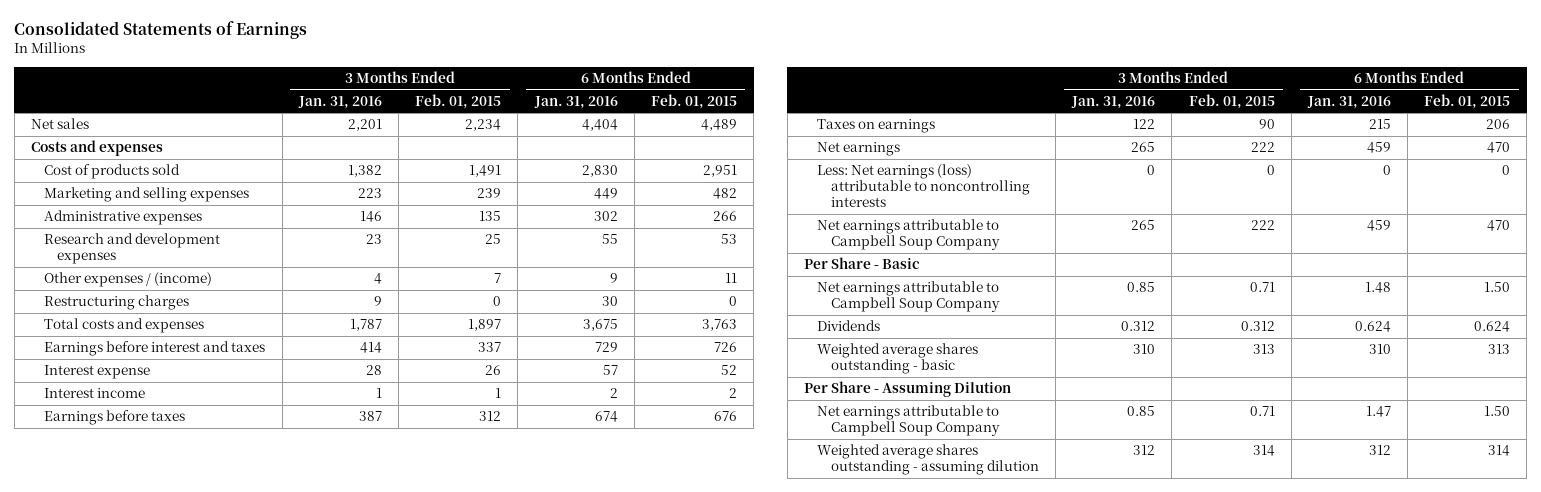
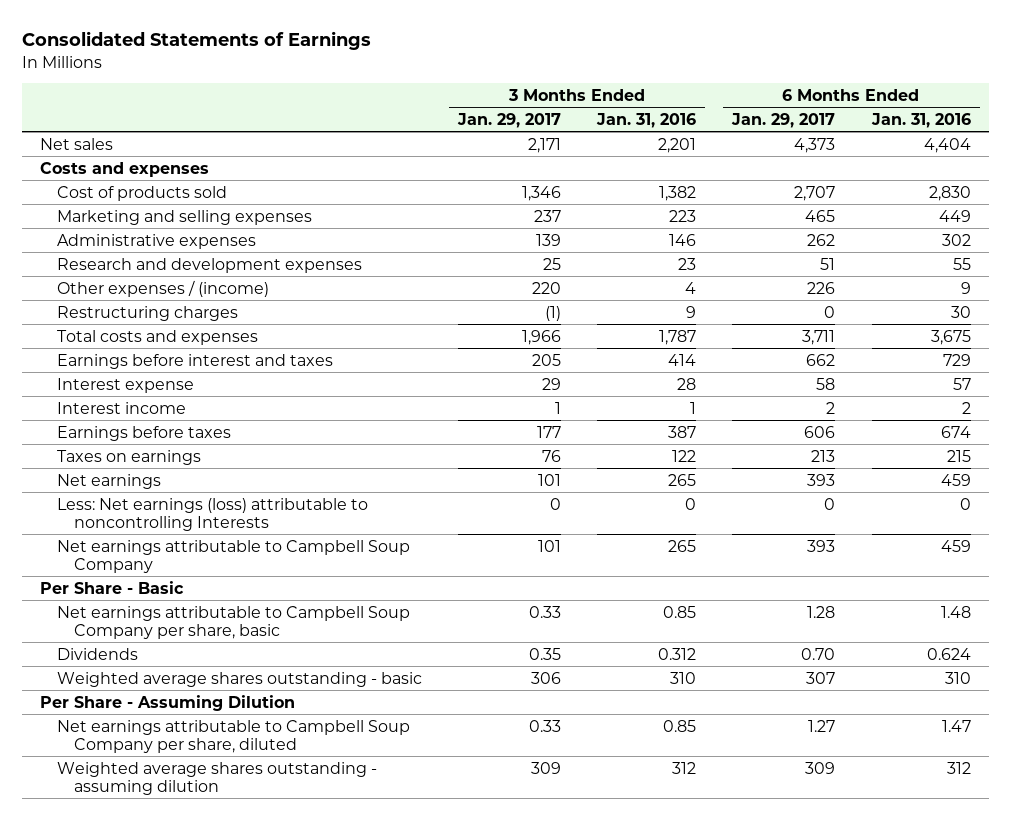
[415,93,502,109] Feb. 01, 2015 -> none
[650,93,737,109] Feb. 01, 2015 -> none
none -> [456,112,561,128] Jan. 29, 2017
none -> [731,112,836,128] Jan. 29, 2017
[817,164,1030,208] Less: Net earnings (loss) attributable to noncontrolling interests -> [56,497,368,531] Less: Net earnings (loss) attributable to noncontrolling Interests
[817,281,1000,313] Net earnings attributable to Campbell Soup Company -> [56,605,410,639] Net earnings attributable to Campbell Soup Company per share, basic
[817,405,1000,437] Net earnings attributable to Campbell Soup Company -> [56,719,410,753] Net earnings attributable to Campbell Soup Company per share, diluted

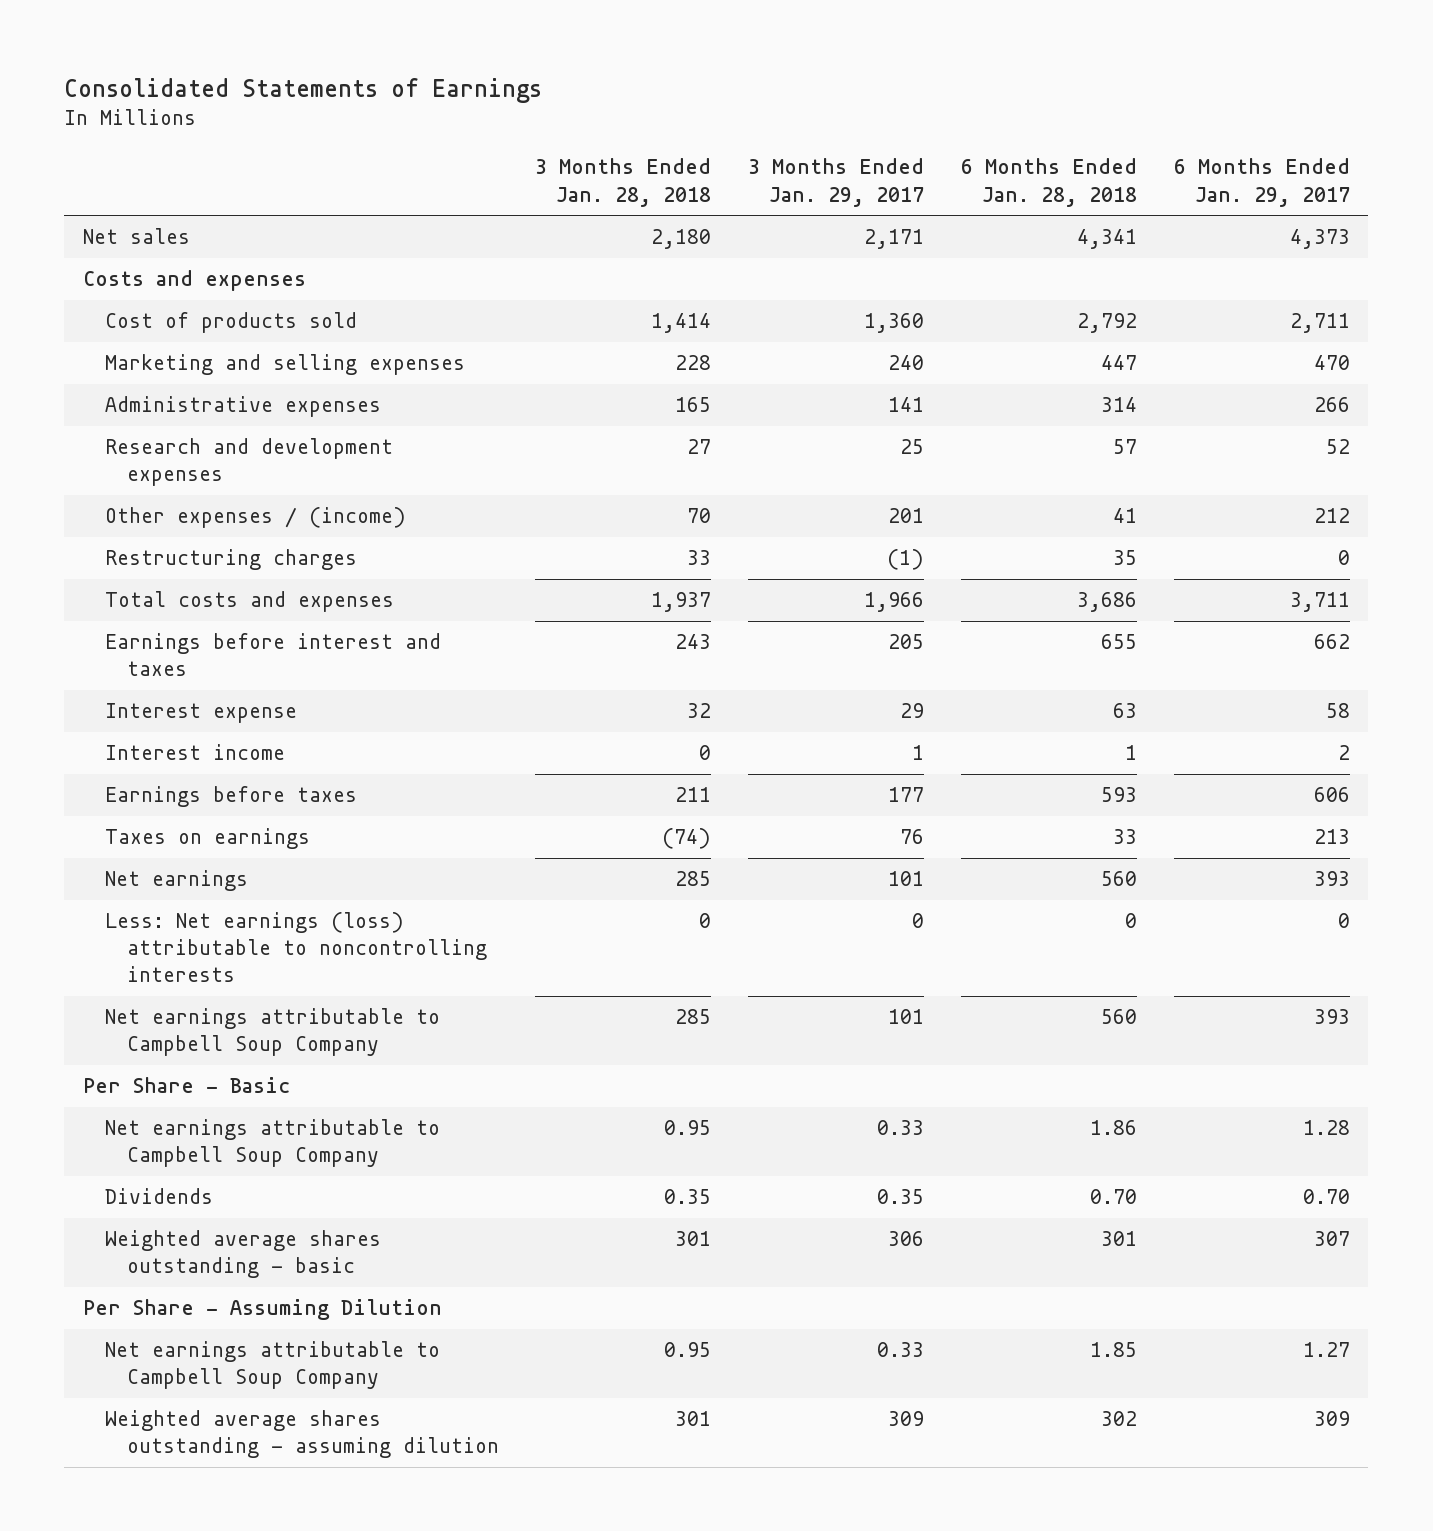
[596,112,697,128] Jan. 31, 2016 -> none
[870,112,971,128] Jan. 31, 2016 -> none
none -> [535,158,712,207] 3 Months Ended Jan. 28, 2018
none -> [960,158,1137,207] 6 Months Ended Jan. 28, 2018
[521,185,561,201] 1,346 -> [864,312,925,333] 1,360
[794,185,836,201] 2,707 -> [1289,312,1350,333] 2,711
[533,209,561,222] 237 -> [888,354,925,370] 240
[805,209,836,222] 465 -> [1313,354,1350,370] 470
[535,233,561,246] 139 -> [888,396,925,412] 141
[807,233,836,246] 262 -> [1313,396,1350,412] 266
[820,257,836,270] 51 -> [1325,438,1350,454] 52
[531,281,561,294] 220 -> [888,507,925,523] 201
[807,281,836,294] 226 -> [1313,507,1350,523] 212
[56,497,368,531] Less: Net earnings (loss) attributable to noncontrolling Interests -> [104,911,487,983] Less: Net earnings (loss) attributable to noncontrolling interests
[56,605,410,639] Net earnings attributable to Campbell Soup Company per share, basic -> [104,1118,440,1168] Net earnings attributable to Campbell Soup Company
[56,719,410,753] Net earnings attributable to Campbell Soup Company per share, diluted -> [104,1340,440,1390] Net earnings attributable to Campbell Soup Company

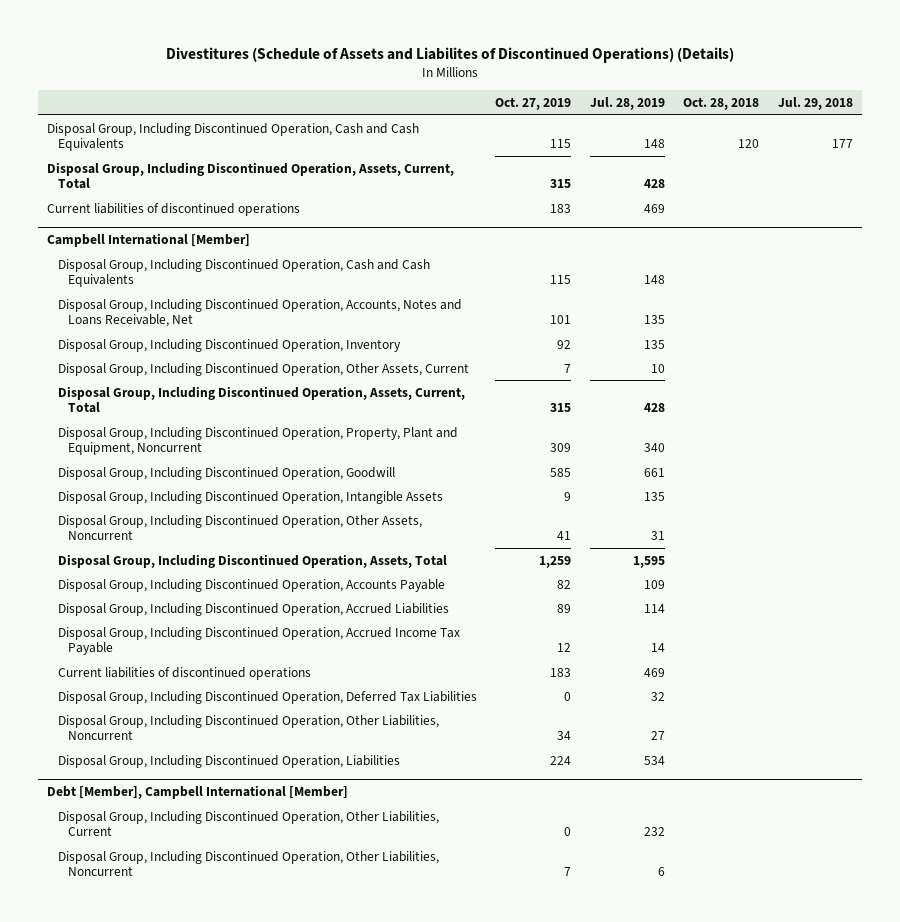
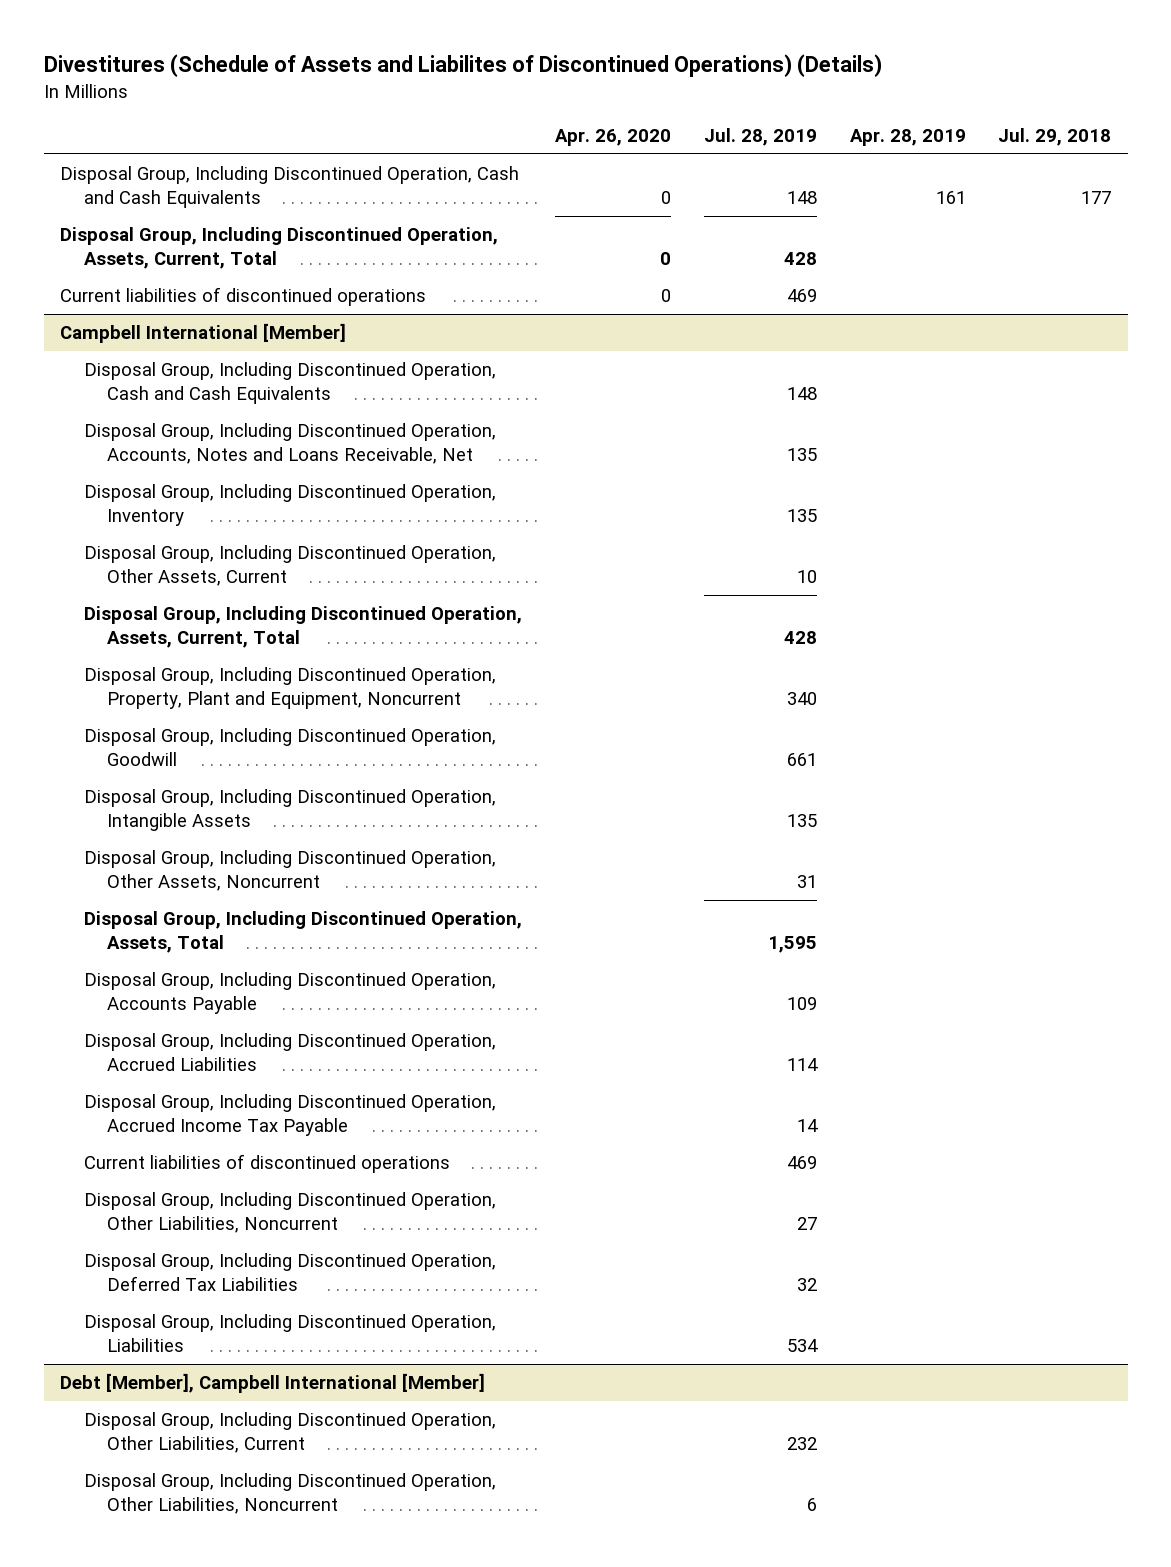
[495,96,572,110] Oct. 27, 2019 -> none
[683,96,760,110] Oct. 28, 2018 -> none
none -> [554,128,671,146] Apr. 26, 2020
none -> [849,128,966,146] Apr. 28, 2019
[57,690,477,704] Disposal Group, Including Discontinued Operation, Deferred Tax Liabilities -> [83,1253,496,1292] Disposal Group, Including Discontinued Operation, Deferred Tax Liabilities

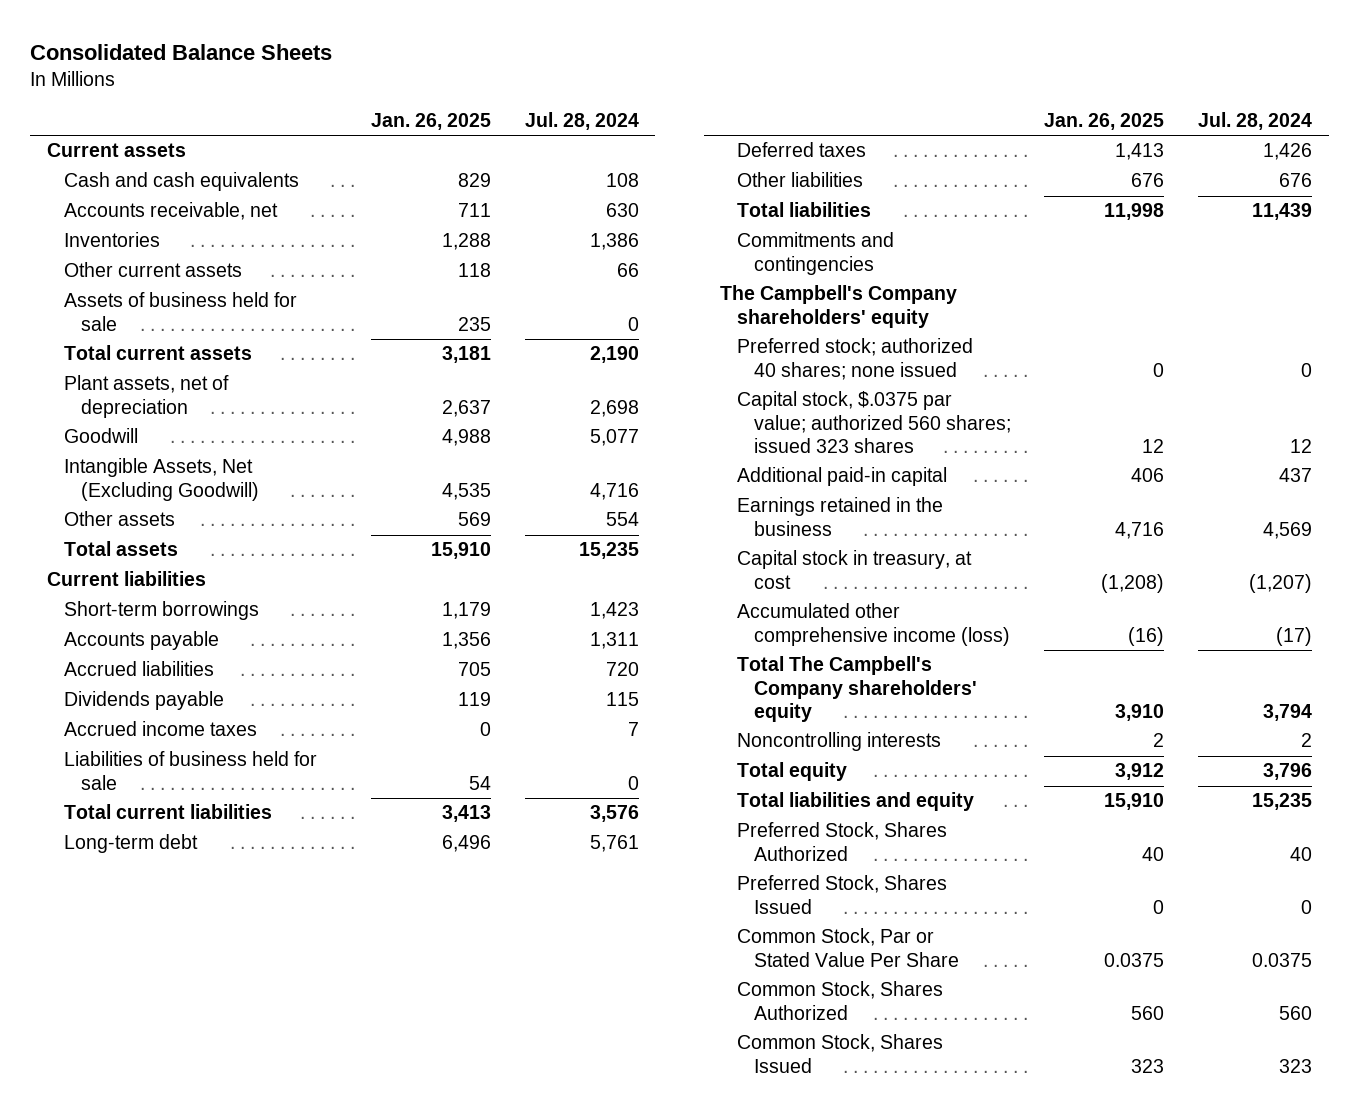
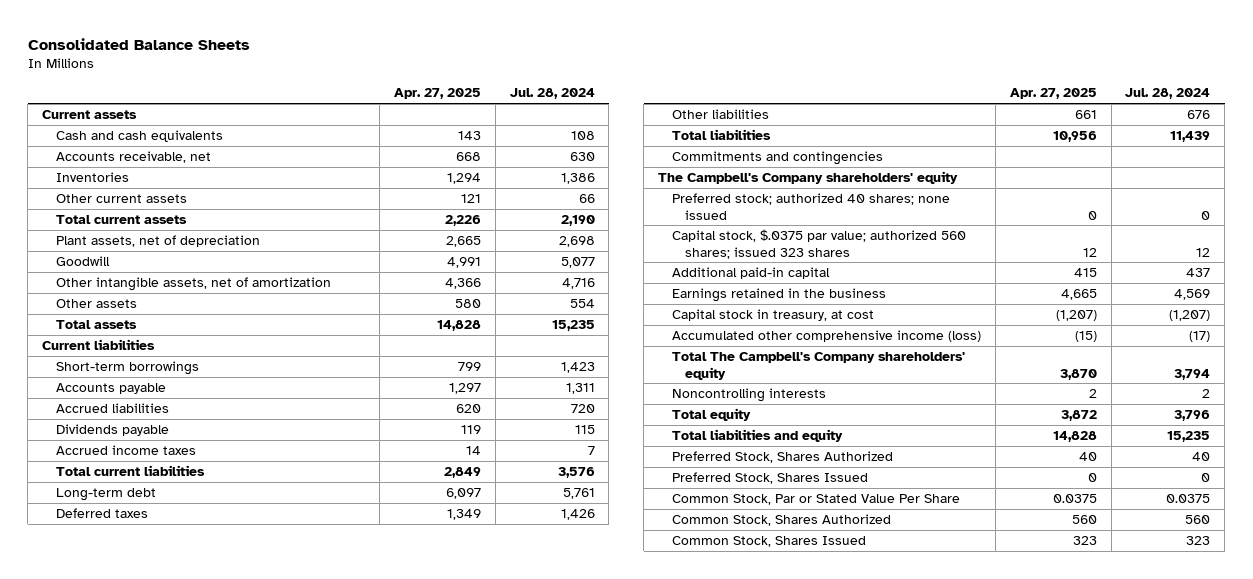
[371,112,492,130] Jan. 26, 2025 -> none
none -> [393,88,481,100] Apr. 27, 2025
[63,292,297,331] Assets of business held for sale -> none
[63,458,259,501] Intangible Assets, Net (Excluding Goodwill) -> [55,277,331,292] Other intangible assets, net of amortization
[63,751,317,790] Liabilities of business held for sale -> none

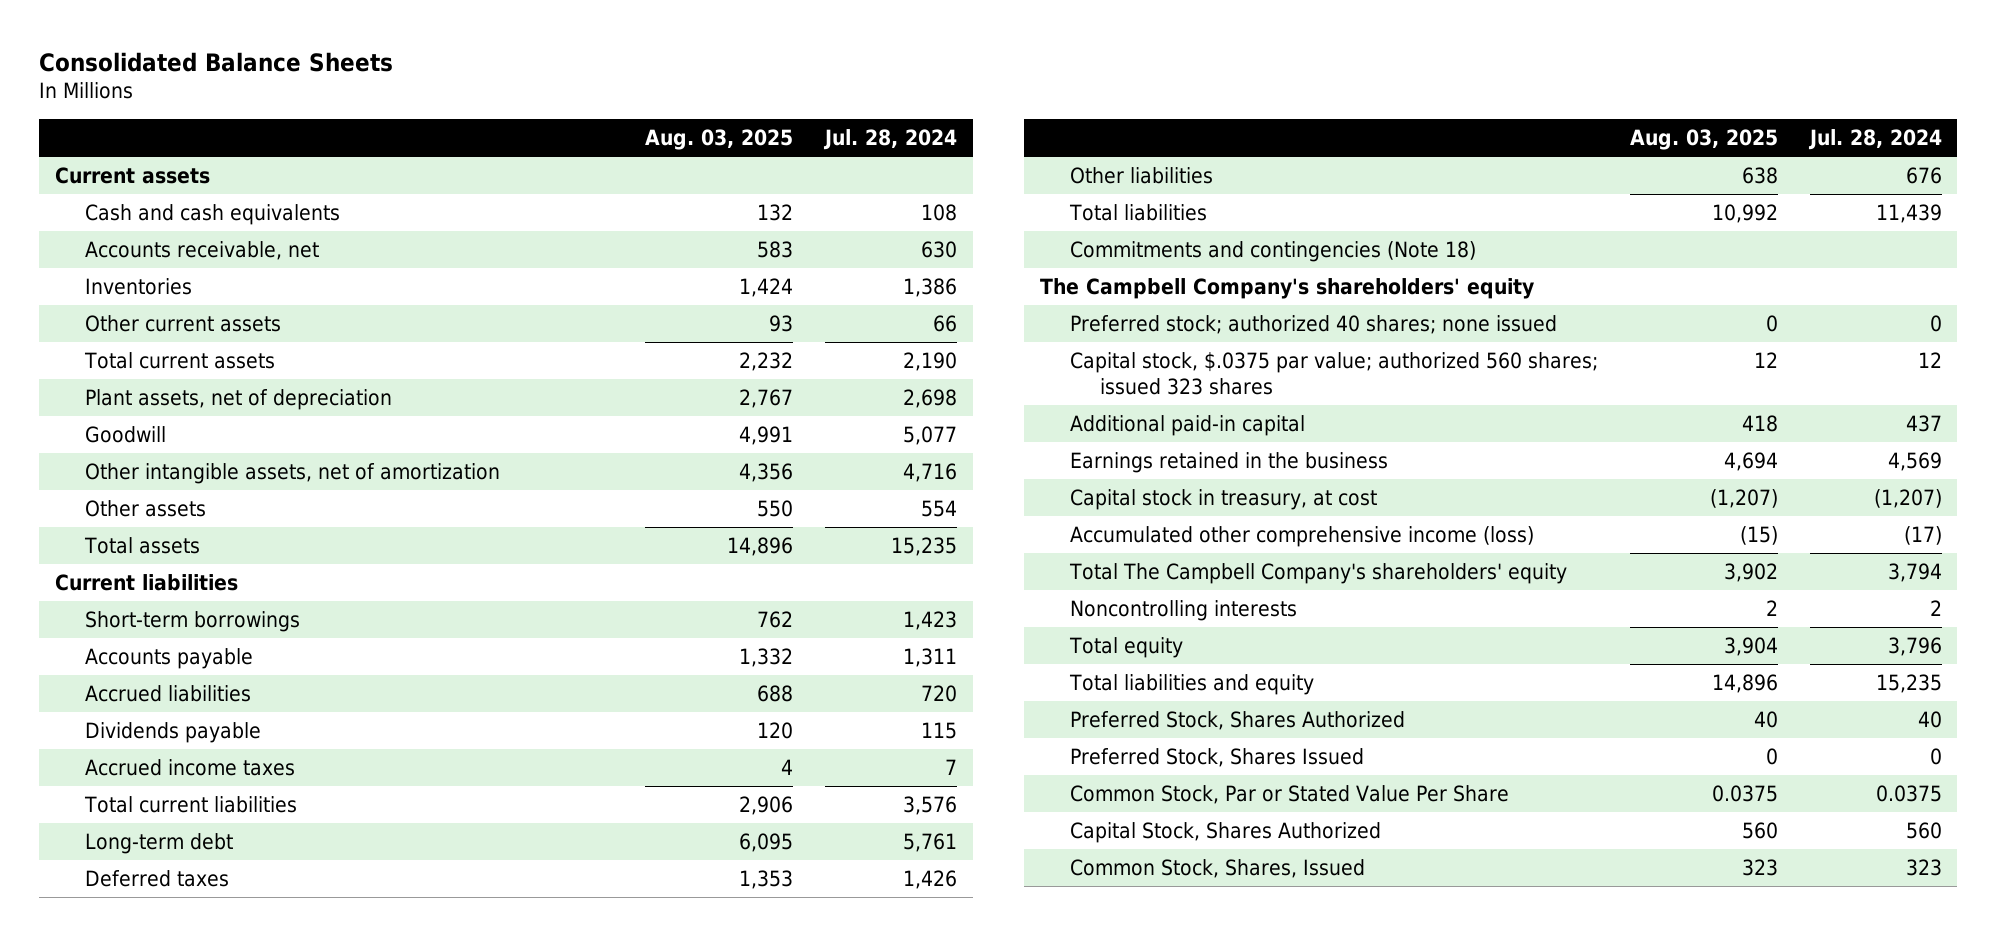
[393,88,481,100] Apr. 27, 2025 -> none
none -> [644,128,793,150] Aug. 03, 2025
[671,151,883,166] Commitments and contingencies -> [1069,241,1476,263] Commitments and contingencies (Note 18)
[658,171,959,185] The Campbell's Company shareholders' equity -> [1039,278,1534,300] The Campbell Company's shareholders' equity
[671,352,965,380] Total The Campbell's Company shareholders' equity -> [1068,563,1567,585] Total The Campbell Company's shareholders' equity
[671,514,891,527] Common Stock, Shares Authorized -> [1069,822,1381,844] Capital Stock, Shares Authorized
[671,536,866,548] Common Stock, Shares Issued -> [1069,859,1365,879] Common Stock, Shares, Issued

